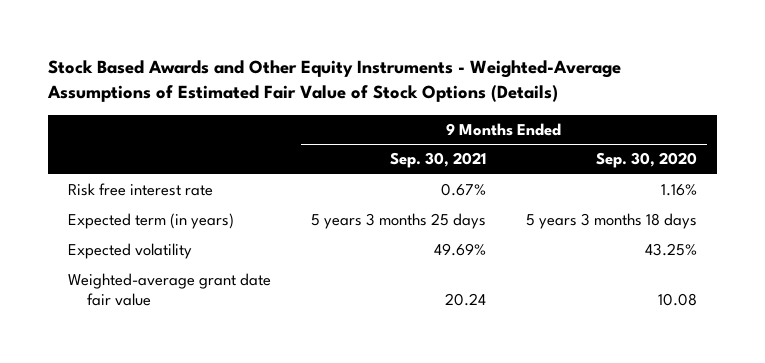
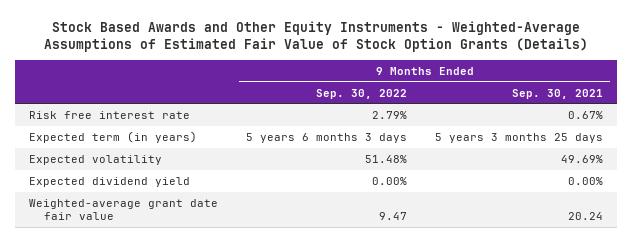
[46,60,621,103] Stock Based Awards and Other Equity Instruments - Weighted-Average Assumptions of Estimated Fair Value of Stock Options (Details) -> [44,21,589,53] Stock Based Awards and Other Equity Instruments - Weighted-Average Assumptions of Estimated Fair Value of Stock Option Grants (Details)
[595,152,697,169] Sep. 30, 2020 -> none
none -> [316,88,408,99] Sep. 30, 2022
none -> [29,176,191,187] Expected dividend yield

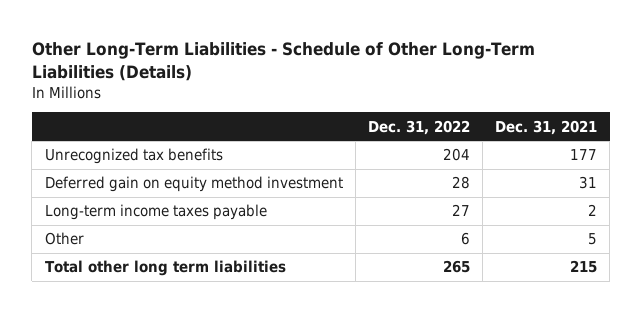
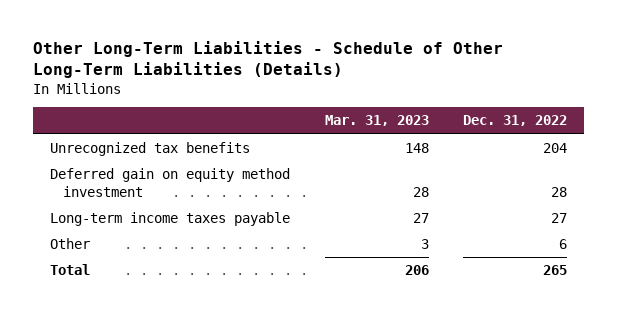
[495,119,598,135] Dec. 31, 2021 -> none
none -> [324,115,429,127] Mar. 31, 2023
[44,260,286,277] Total other long term liabilities -> [50,263,91,275] Total

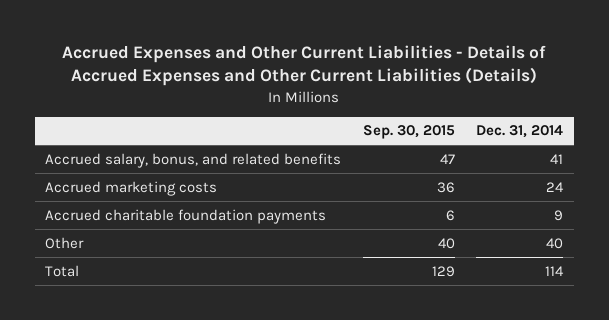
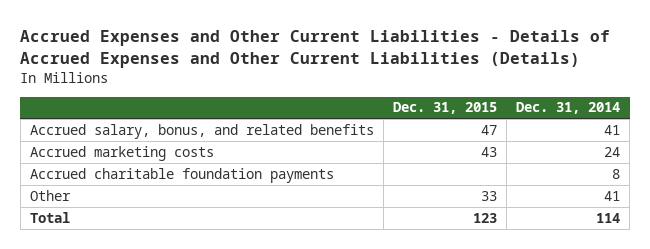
[362,125,455,140] Sep. 30, 2015 -> none
none -> [393,102,498,115] Dec. 31, 2015
[554,209,564,221] 9 -> [612,168,621,179] 8
[546,237,564,249] 40 -> [604,190,621,201] 41

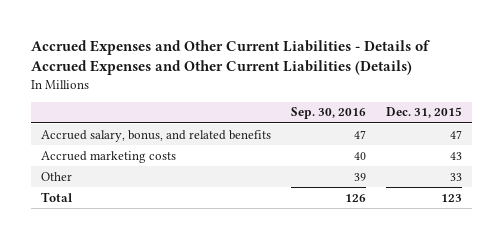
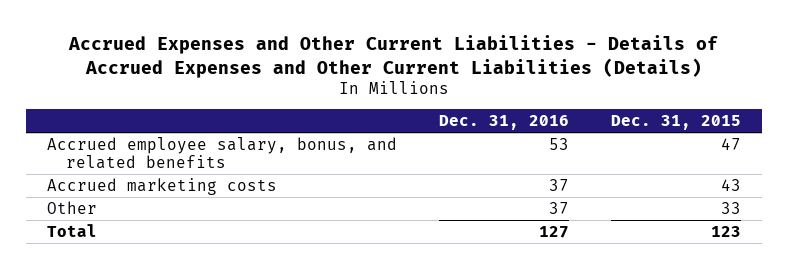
[290,107,366,120] Sep. 30, 2016 -> none
none -> [439,115,570,131] Dec. 31, 2016
[40,129,271,142] Accrued salary, bonus, and related benefits -> [47,136,398,169] Accrued employee salary, bonus, and related benefits

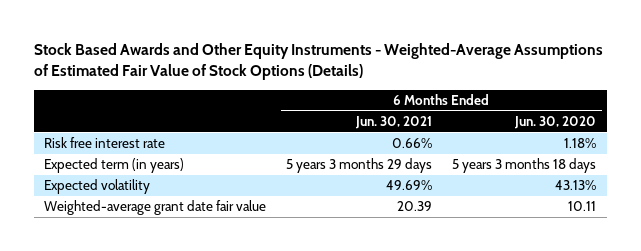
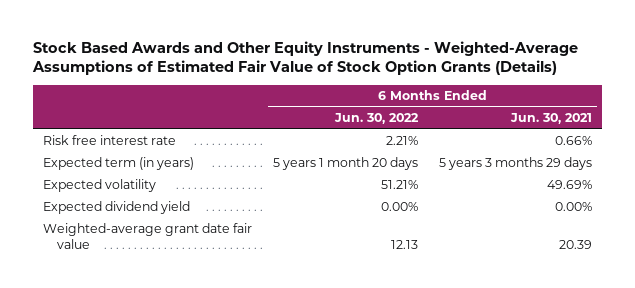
[33,43,603,81] Stock Based Awards and Other Equity Instruments - Weighted-Average Assumptions of Estimated Fair Value of Stock Options (Details) -> [32,40,579,76] Stock Based Awards and Other Equity Instruments - Weighted-Average Assumptions of Estimated Fair Value of Stock Option Grants (Details)
[514,116,597,130] Jun. 30, 2020 -> none
none -> [334,113,420,125] Jun. 30, 2022
none -> [43,201,191,215] Expected dividend yield

